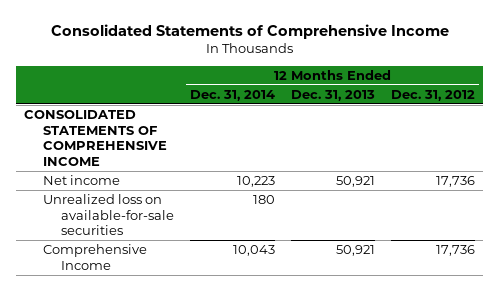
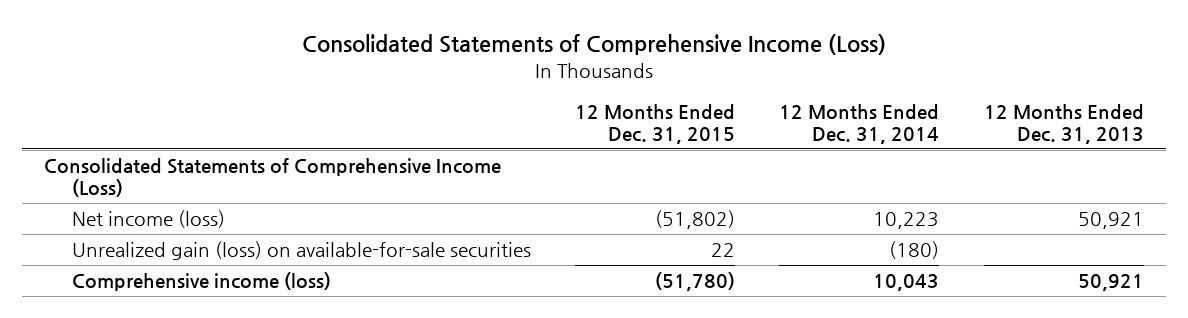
[50,23,449,39] Consolidated Statements of Comprehensive Income -> [301,34,886,56] Consolidated Statements of Comprehensive Income (Loss)
[391,89,476,101] Dec. 31, 2012 -> none
none -> [574,103,735,145] 12 Months Ended Dec. 31, 2015
[24,109,167,166] CONSOLIDATED STATEMENTS OF COMPREHENSIVE INCOME -> [44,158,502,198] Consolidated Statements of Comprehensive Income (Loss)
[42,174,120,185] Net income -> [71,210,225,229] Net income (loss)
[42,193,175,236] Unrealized loss on available-for-sale securities -> [71,241,531,261] Unrealized gain (loss) on available-for-sale securities
[253,194,276,204] 180 -> [889,241,940,260] (180)
[42,243,147,270] Comprehensive Income -> [71,272,331,292] Comprehensive income (loss)

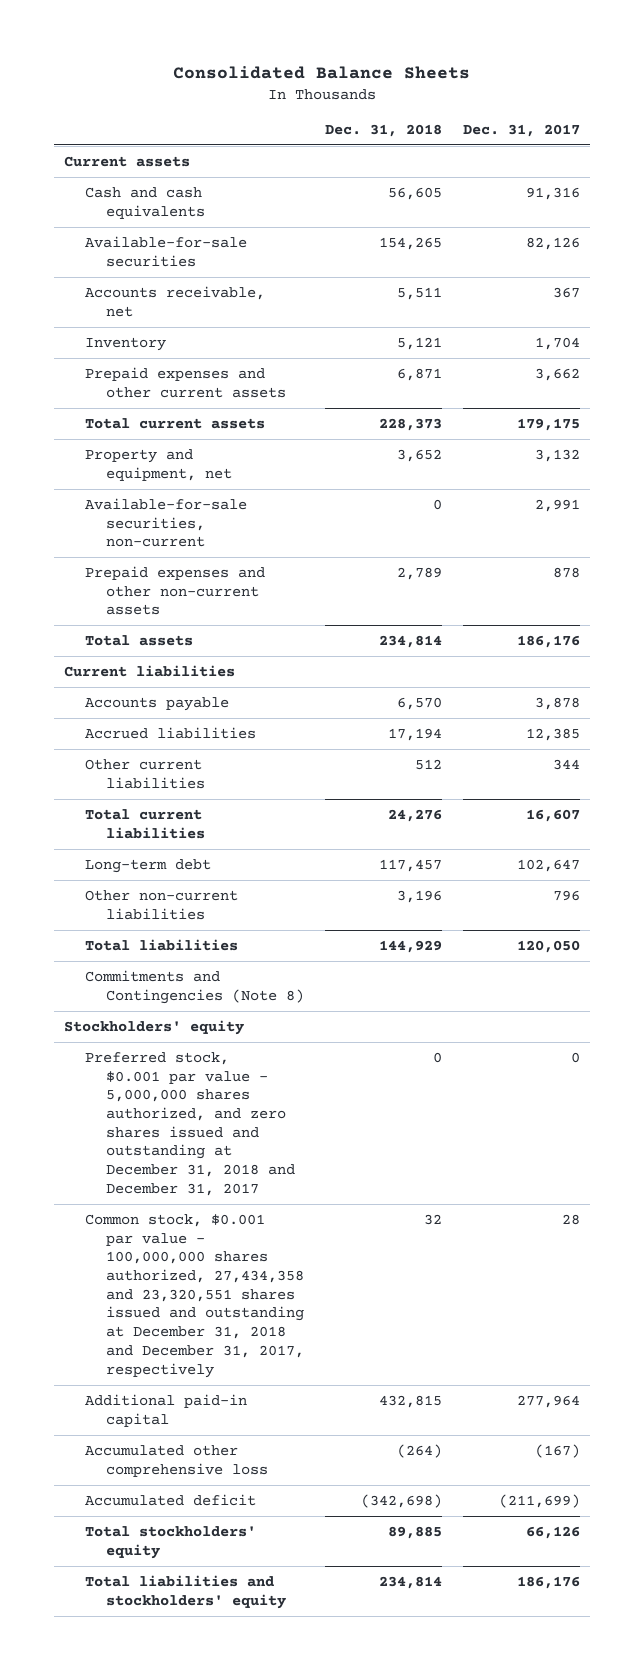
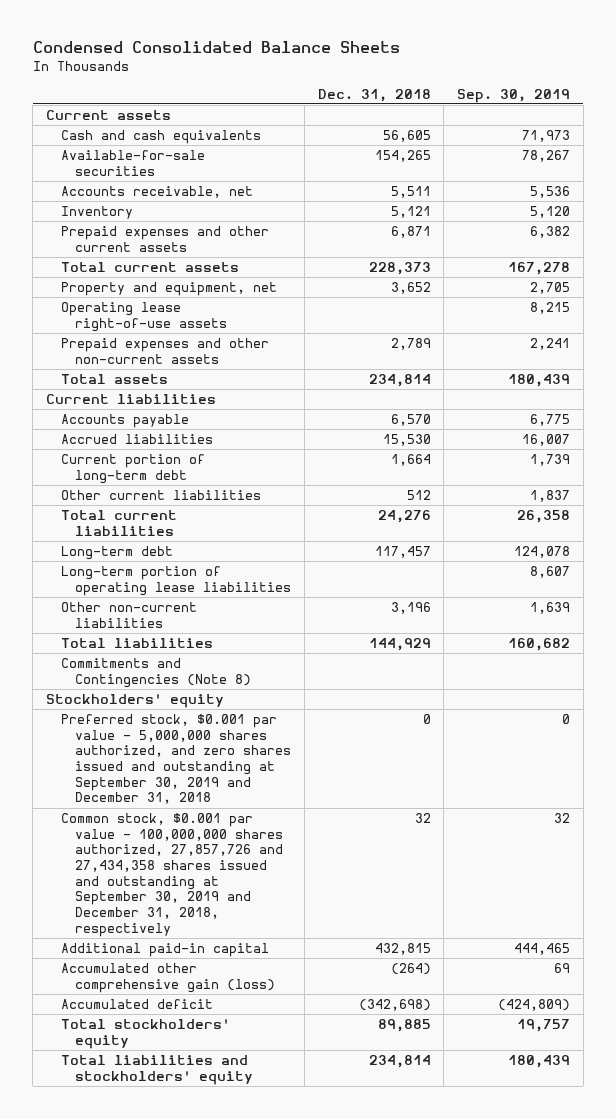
[172,65,470,79] Consolidated Balance Sheets -> [32,41,400,54] Condensed Consolidated Balance Sheets
[462,123,580,137] Dec. 31, 2017 -> none
none -> [457,88,571,103] Sep. 30, 2019
[85,497,248,548] Available-for-sale securities, non-current -> none
none -> [60,302,228,332] Operating lease right-of-use assets
[388,727,443,741] 17,194 -> [382,434,431,447] 15,530
none -> [60,454,205,484] Current portion of long-term debt
none -> [60,566,292,596] Long-term portion of operating lease liabilities
[85,1051,296,1196] Preferred stock, $0.001 par value - 5,000,000 shares authorized, and zero shares issued and outstanding at December 31, 2018 and December 31, 2017 -> [60,714,292,805] Preferred stock, $0.001 par value - 5,000,000 shares authorized, and zero shares issued and outstanding at September 30, 2019 and December 31, 2018
[85,1213,305,1378] Common stock, $0.001 par value - 100,000,000 shares authorized, 27,434,358 and 23,320,551 shares issued and outstanding at December 31, 2018 and December 31, 2017, respectively -> [60,813,284,937] Common stock, $0.001 par value - 100,000,000 shares authorized, 27,857,726 and 27,434,358 shares issued and outstanding at September 30, 2019 and December 31, 2018, respectively
[85,1444,269,1477] Accumulated other comprehensive loss -> [60,963,276,993] Accumulated other comprehensive gain (loss)

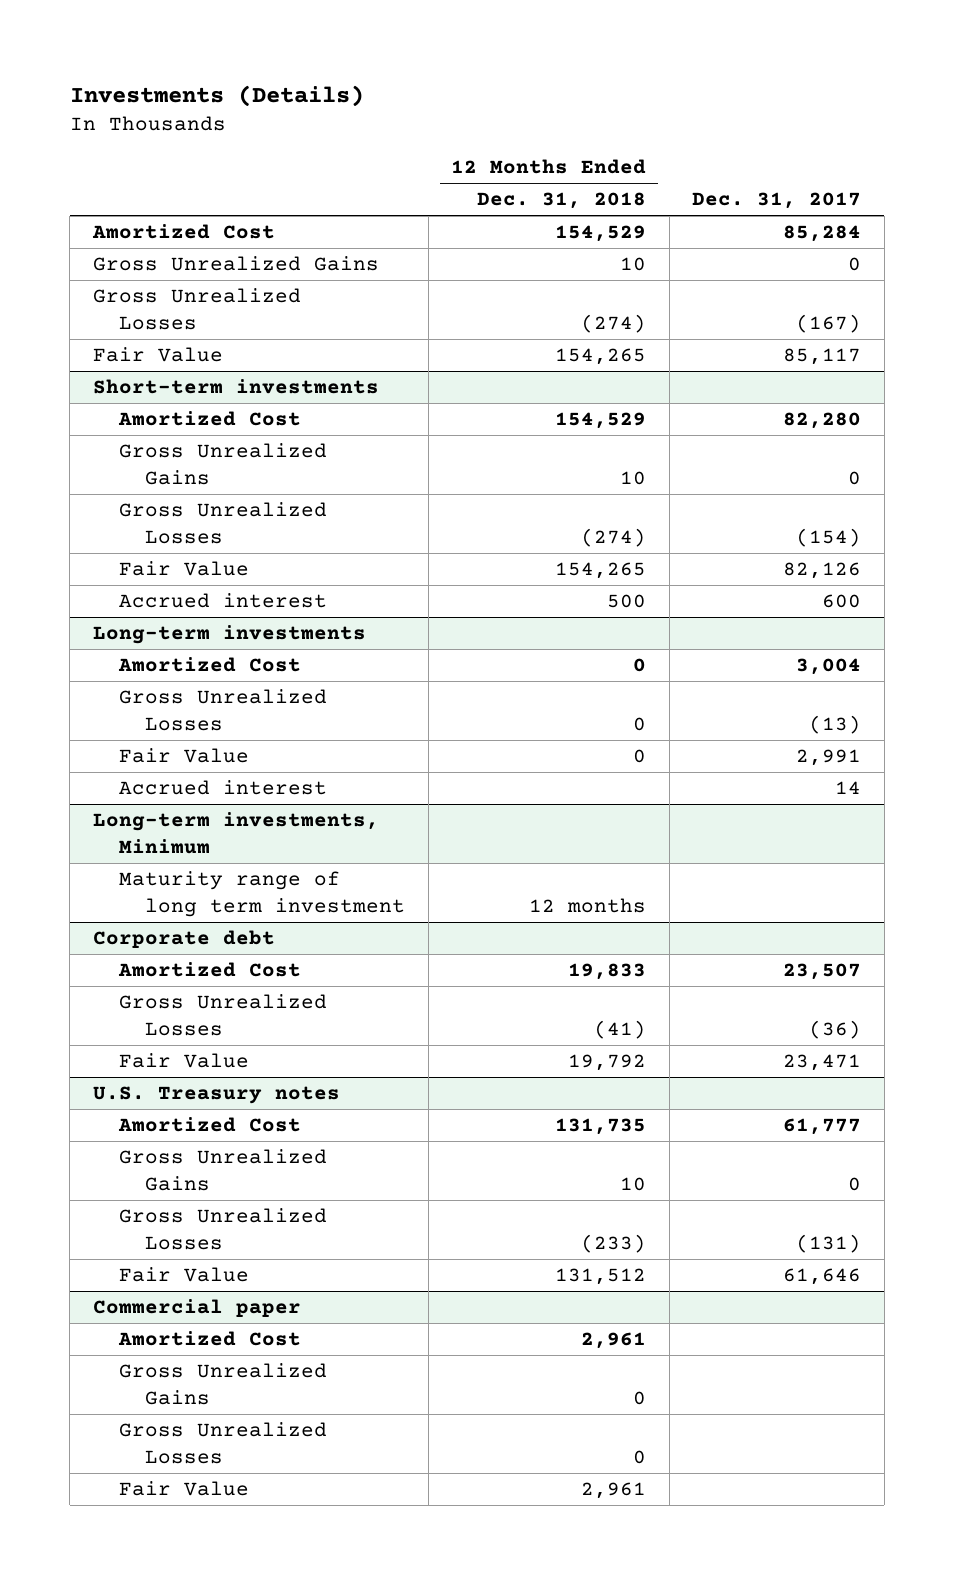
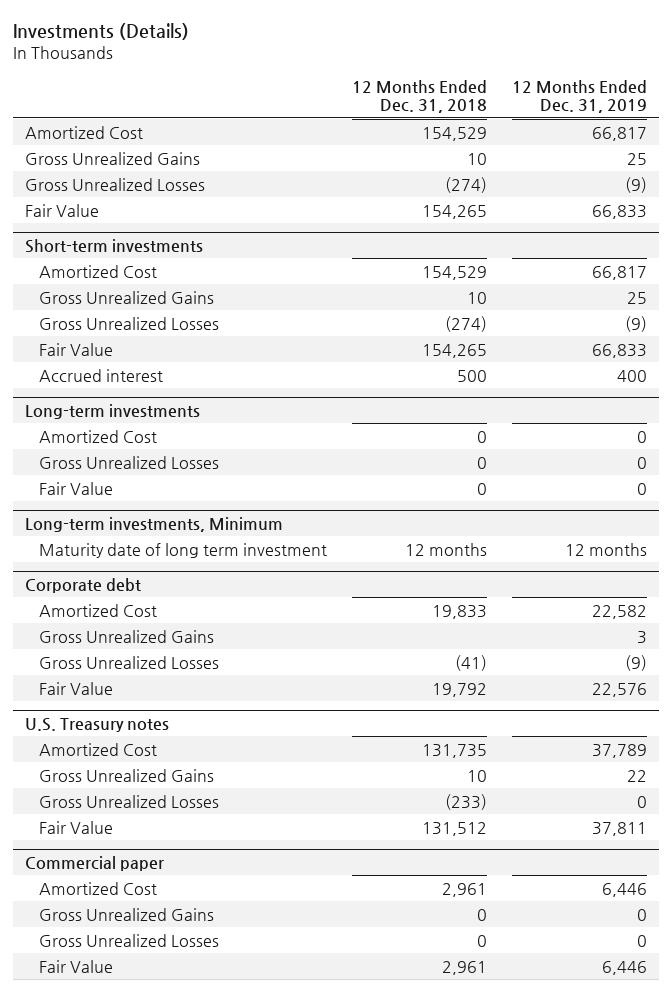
[692,192,862,210] Dec. 31, 2017 -> none
none -> [511,79,647,114] 12 Months Ended Dec. 31, 2019
[119,780,328,796] Accrued interest -> none
[119,871,406,918] Maturity range of long term investment -> [39,542,328,558] Maturity date of long term investment
none -> [39,629,215,643] Gross Unrealized Gains

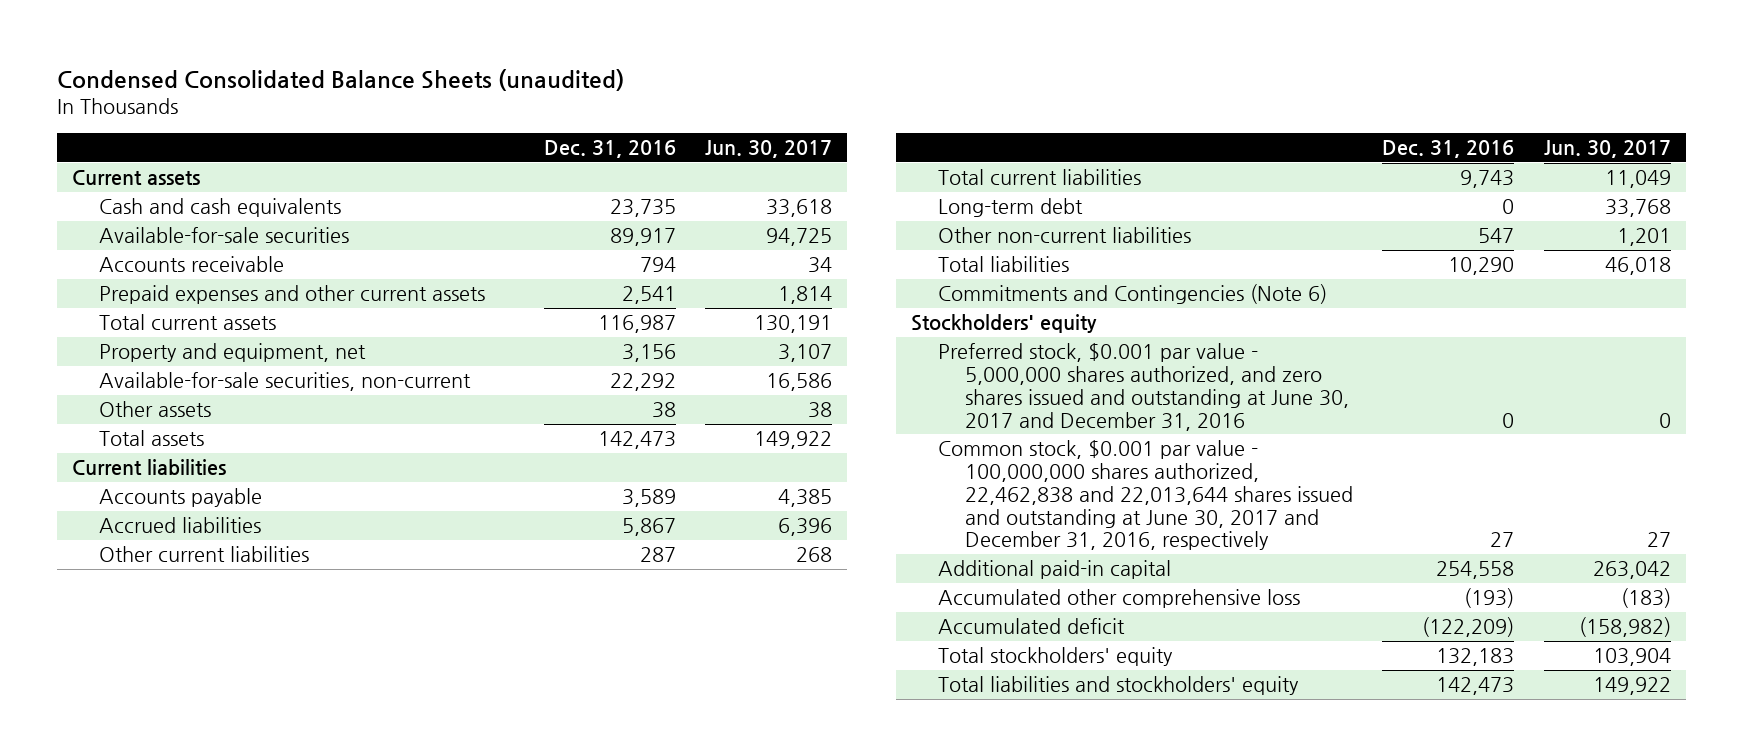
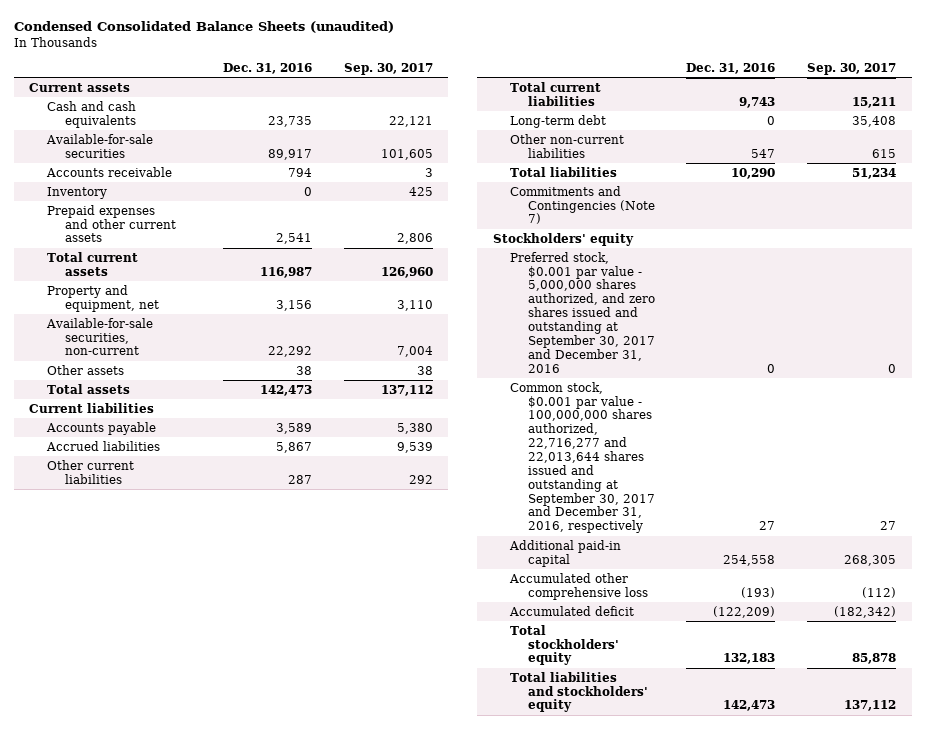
[705,140,833,159] Jun. 30, 2017 -> none
none -> [343,62,433,75] Sep. 30, 2017
none -> [47,186,108,199] Inventory
[937,284,1327,305] Commitments and Contingencies (Note 6) -> [510,185,655,225] Commitments and Contingencies (Note 7)
[937,343,1349,431] Preferred stock, $0.001 par value - 5,000,000 shares authorized, and zero shares issued and outstanding at June 30, 2017 and December 31, 2016 -> [510,251,655,373] Preferred stock, $0.001 par value - 5,000,000 shares authorized, and zero shares issued and outstanding at September 30, 2017 and December 31, 2016
[937,440,1353,551] Common stock, $0.001 par value - 100,000,000 shares authorized, 22,462,838 and 22,013,644 shares issued and outstanding at June 30, 2017 and December 31, 2016, respectively -> [510,381,655,534] Common stock, $0.001 par value - 100,000,000 shares authorized, 22,716,277 and 22,013,644 shares issued and outstanding at September 30, 2017 and December 31, 2016, respectively

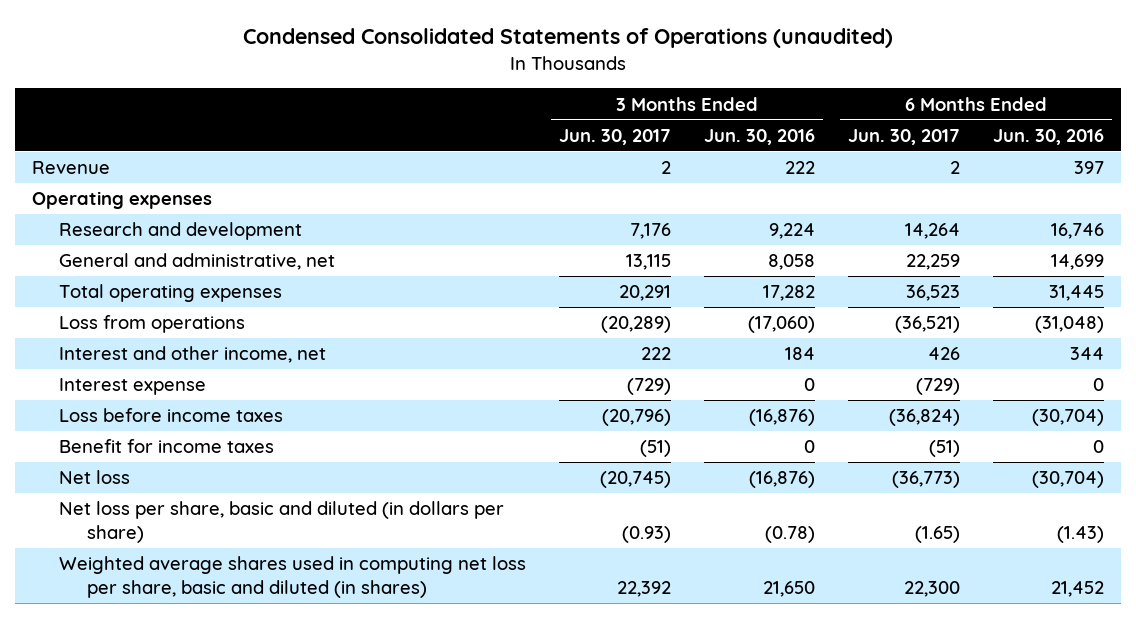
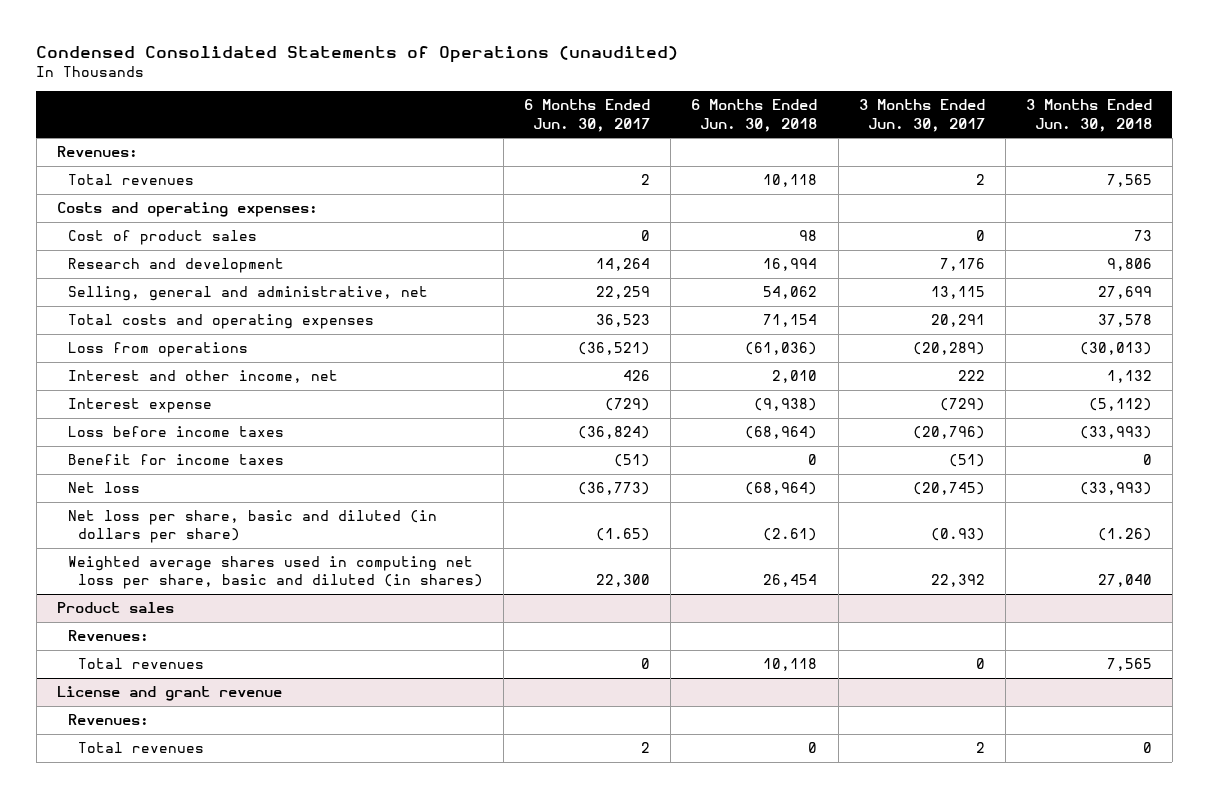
[704,128,816,145] Jun. 30, 2016 -> none
[993,128,1105,145] Jun. 30, 2016 -> none
none -> [691,99,818,132] 6 Months Ended Jun. 30, 2018
none -> [1025,99,1152,132] 3 Months Ended Jun. 30, 2018
[31,161,110,175] Revenue -> none
none -> [56,146,138,158] Revenues:
none -> [67,174,194,186] Total revenues
[31,191,212,210] Operating expenses -> [56,202,318,218] Costs and operating expenses:
none -> [67,230,257,246] Cost of product sales
[59,253,336,271] General and administrative, net -> [67,286,428,302] Selling, general and administrative, net
[59,284,283,303] Total operating expenses -> [67,314,374,330] Total costs and operating expenses
none -> [56,602,174,614] Product sales
none -> [67,630,149,642] Revenues:
none -> [78,658,205,670] Total revenues
none -> [56,686,282,702] License and grant revenue
none -> [67,714,149,726] Revenues:
none -> [78,742,205,754] Total revenues

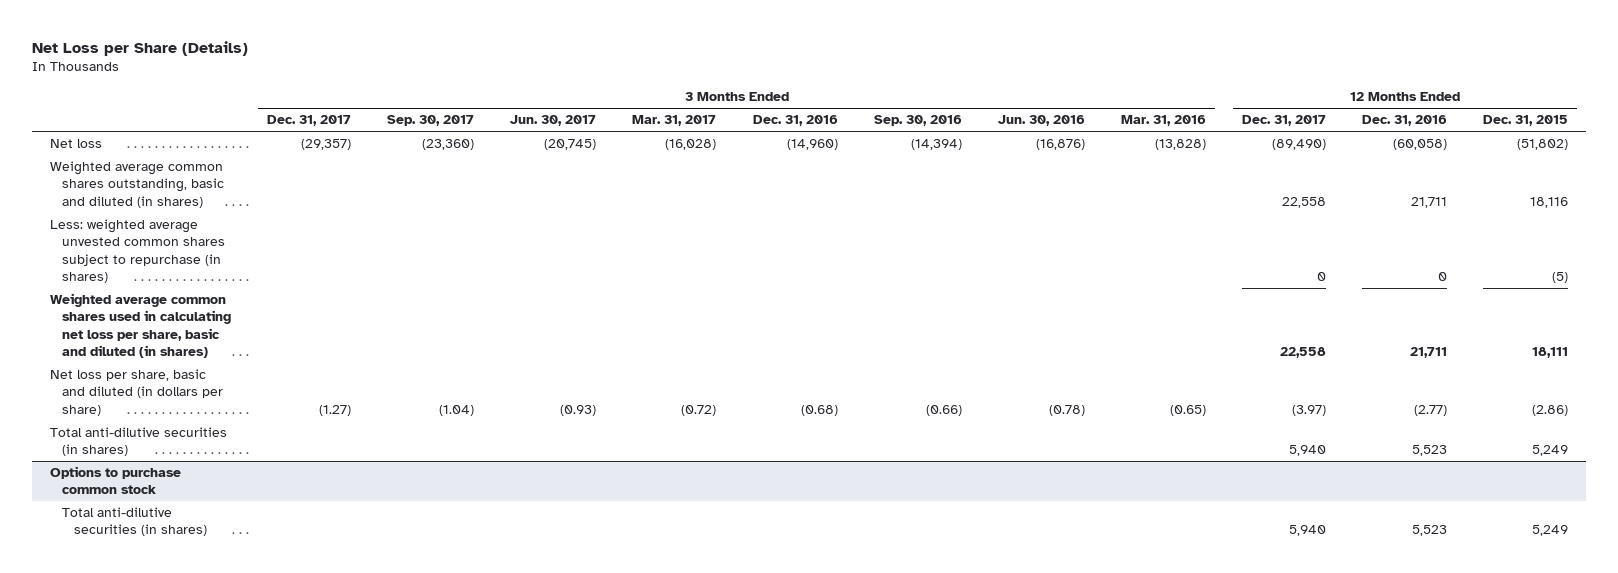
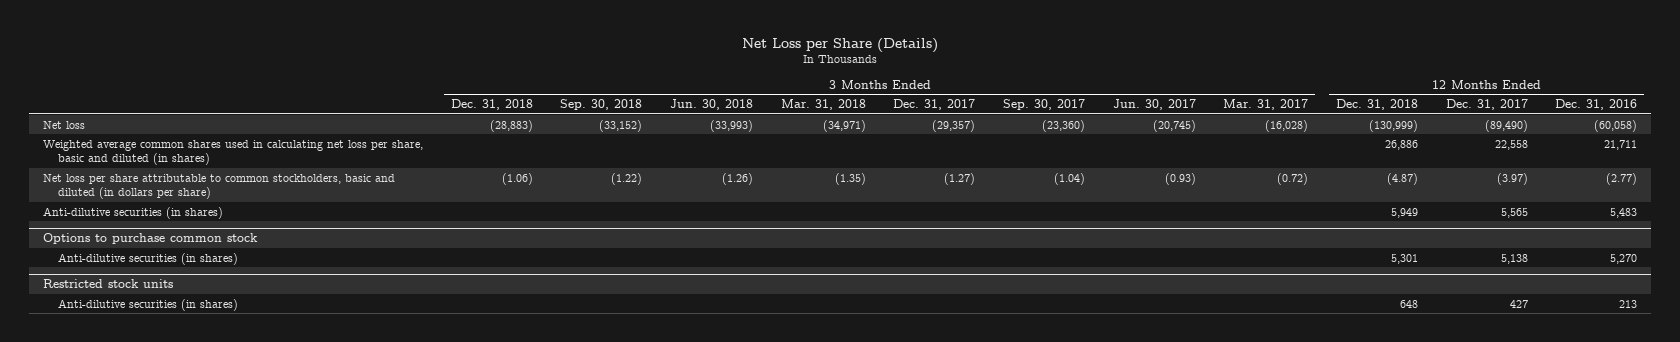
[752,115,838,127] Dec. 31, 2016 -> none
[873,115,962,127] Sep. 30, 2016 -> none
[997,115,1085,127] Jun. 30, 2016 -> none
[1120,115,1206,127] Mar. 31, 2016 -> none
[1483,115,1569,127] Dec. 31, 2015 -> none
none -> [450,99,533,111] Dec. 31, 2018
none -> [560,99,643,111] Sep. 30, 2018
none -> [670,99,754,111] Jun. 30, 2018
none -> [780,99,866,111] Mar. 31, 2018
none -> [1335,99,1418,111] Dec. 31, 2018
[49,161,225,208] Weighted average common shares outstanding, basic and diluted (in shares) -> none
[49,219,226,283] Less: weighted average unvested common shares subject to repurchase (in shares) -> none
[49,369,224,416] Net loss per share, basic and diluted (in dollars per share) -> [43,173,396,200] Net loss per share attributable to common stockholders, basic and diluted (in dollars per share)
[49,427,227,457] Total anti-dilutive securities (in shares) -> [43,206,224,219] Anti-dilutive securities (in shares)
[1288,445,1326,457] 5,940 -> [1500,207,1528,218] 5,565
[1412,445,1448,457] 5,523 -> [1610,207,1638,218] 5,483
[62,507,208,537] Total anti-dilutive securities (in shares) -> [58,252,239,265] Anti-dilutive securities (in shares)
[1288,525,1326,537] 5,940 -> [1500,253,1528,264] 5,138
[1412,525,1448,537] 5,523 -> [1610,253,1638,264] 5,270
none -> [43,279,174,289] Restricted stock units
none -> [58,298,239,311] Anti-dilutive securities (in shares)

